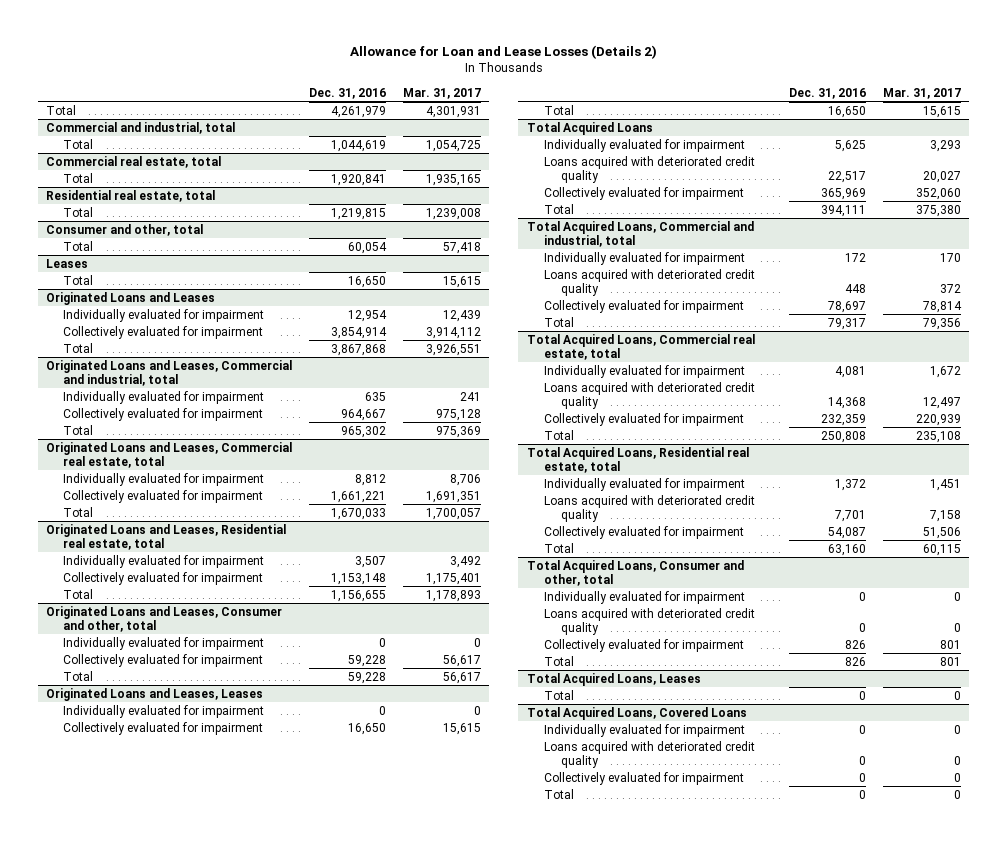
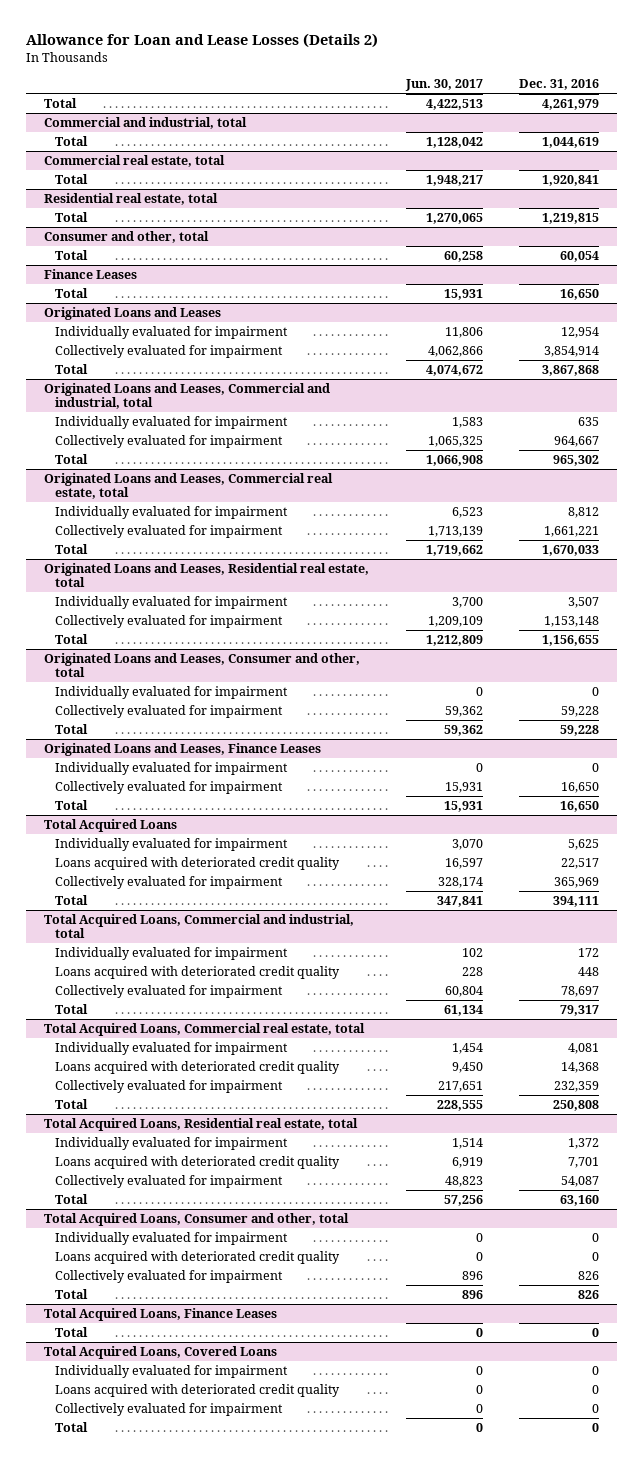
[402,87,481,99] Mar. 31, 2017 -> none
none -> [404,79,483,92] Jun. 30, 2017
[46,258,89,268] Leases -> [44,268,138,279] Finance Leases
[46,687,264,701] Originated Loans and Leases, Leases -> [44,742,322,756] Originated Loans and Leases, Finance Leases
[526,672,701,686] Total Acquired Loans, Leases -> [44,1307,278,1321] Total Acquired Loans, Finance Leases

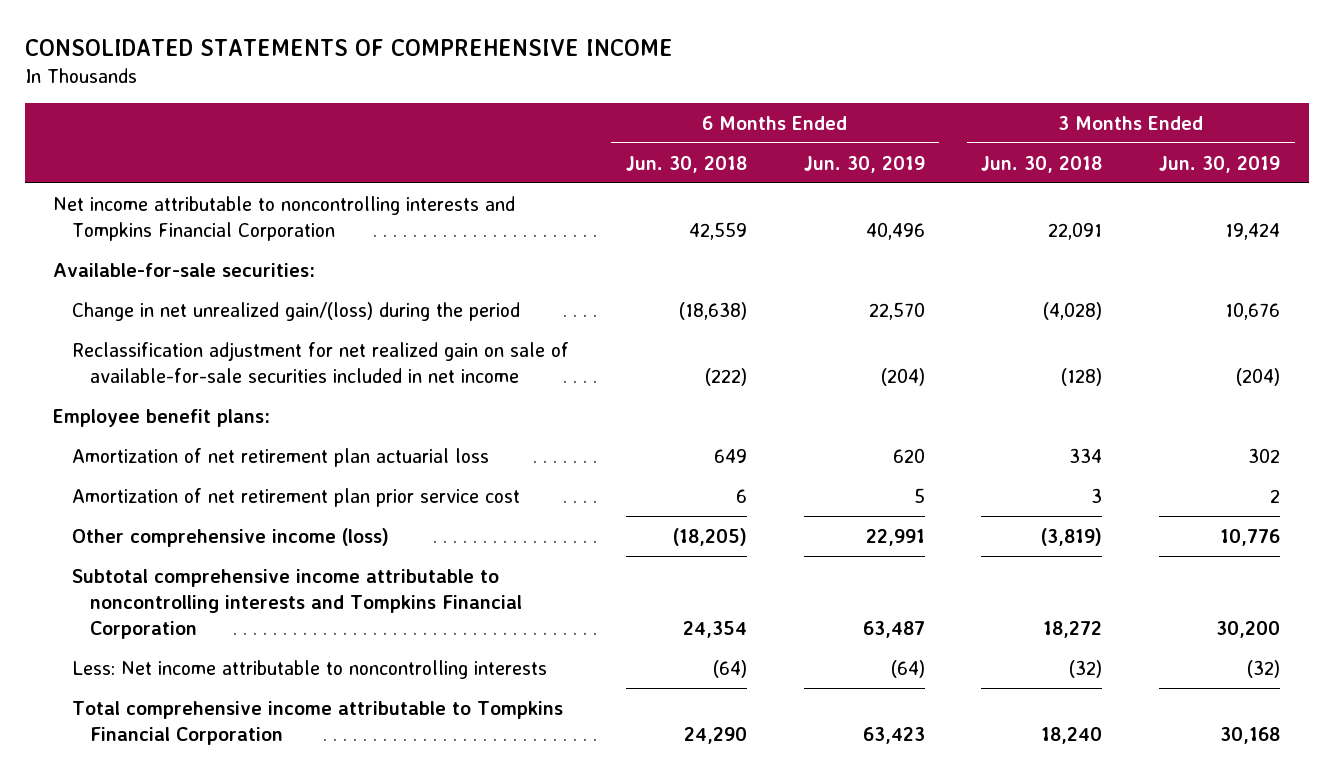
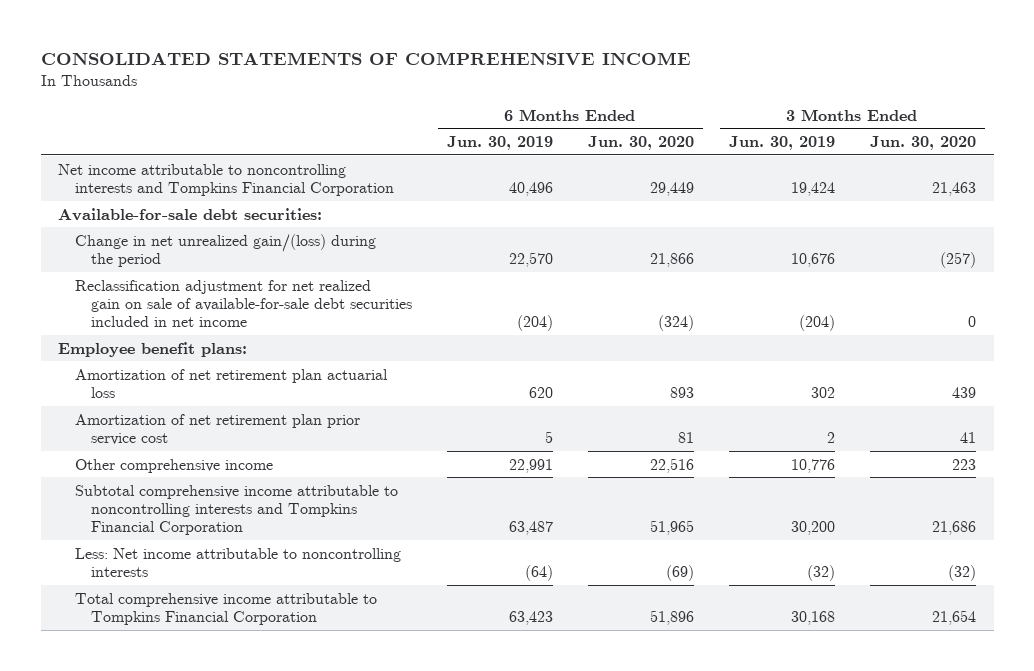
[625,155,747,173] Jun. 30, 2018 -> none
[981,155,1103,173] Jun. 30, 2018 -> none
none -> [587,135,694,150] Jun. 30, 2020
none -> [870,135,977,150] Jun. 30, 2020
[53,262,316,277] Available-for-sale securities: -> [58,207,323,221] Available-for-sale debt securities:
[71,341,569,383] Reclassification adjustment for net realized gain on sale of available-for-sale securities included in net income -> [74,279,412,327] Reclassification adjustment for net realized gain on sale of available-for-sale debt securities included in net income
[71,527,389,547] Other comprehensive income (loss) -> [74,458,273,473] Other comprehensive income

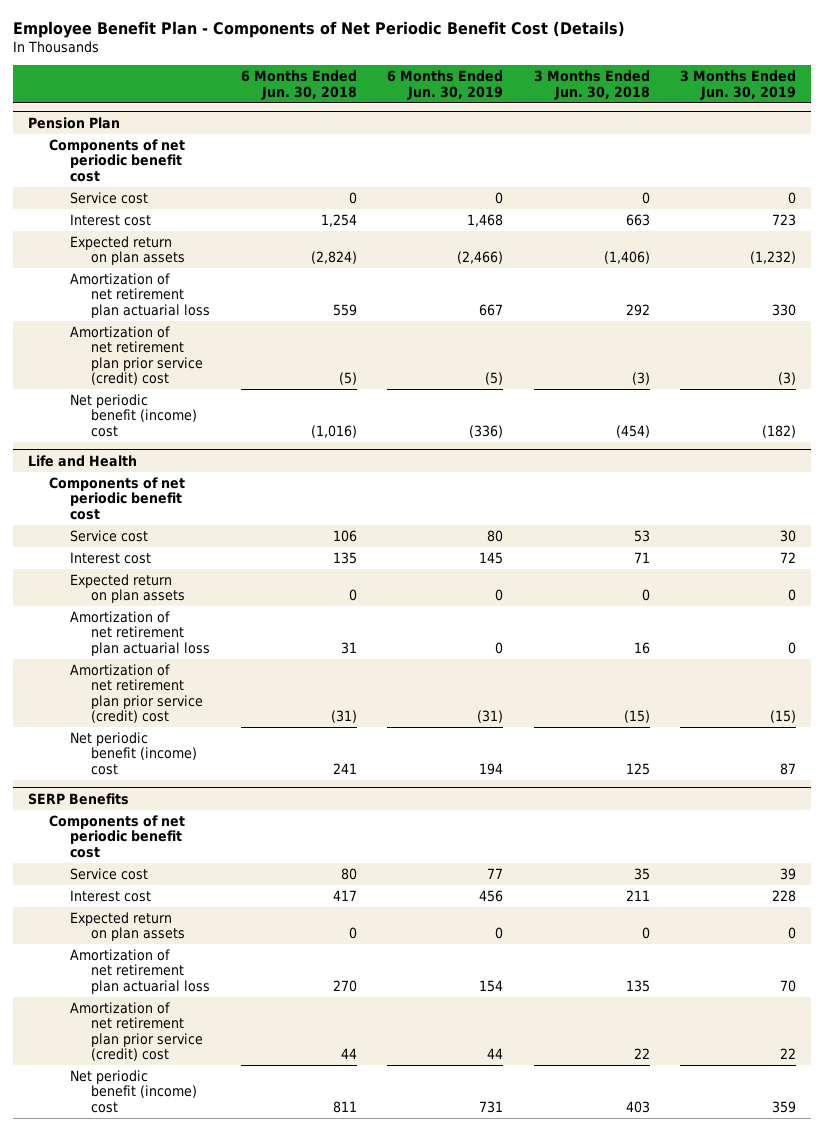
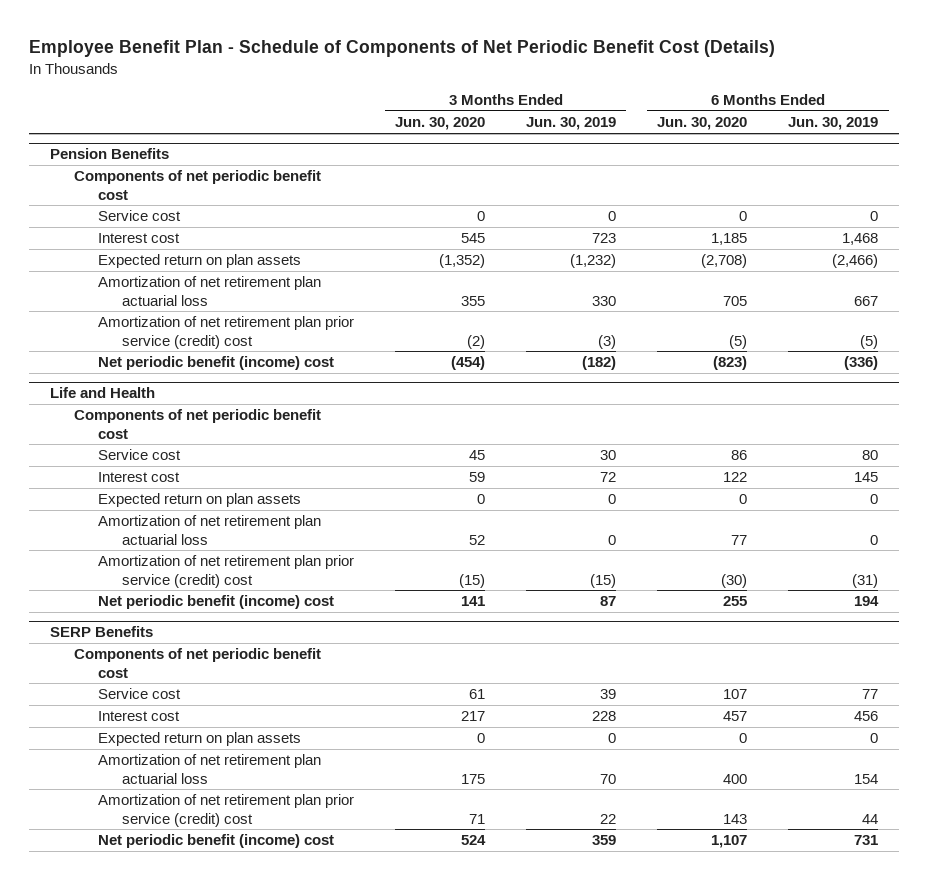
[13,20,626,38] Employee Benefit Plan - Components of Net Periodic Benefit Cost (Details) -> [29,40,776,58] Employee Benefit Plan - Schedule of Components of Net Periodic Benefit Cost (Details)
[240,70,357,100] 6 Months Ended Jun. 30, 2018 -> none
[533,70,650,100] 3 Months Ended Jun. 30, 2018 -> none
none -> [395,117,486,131] Jun. 30, 2020
none -> [657,117,748,131] Jun. 30, 2020
[28,116,121,129] Pension Plan -> [49,148,169,160] Pension Benefits

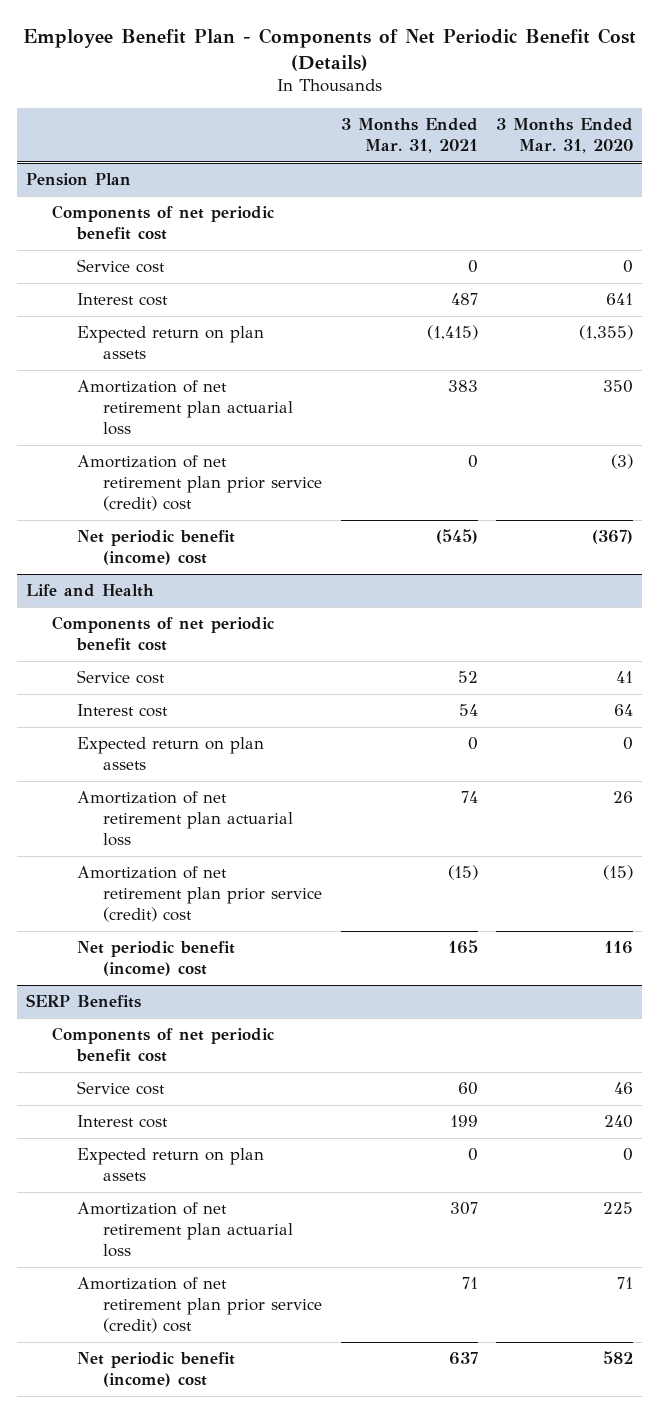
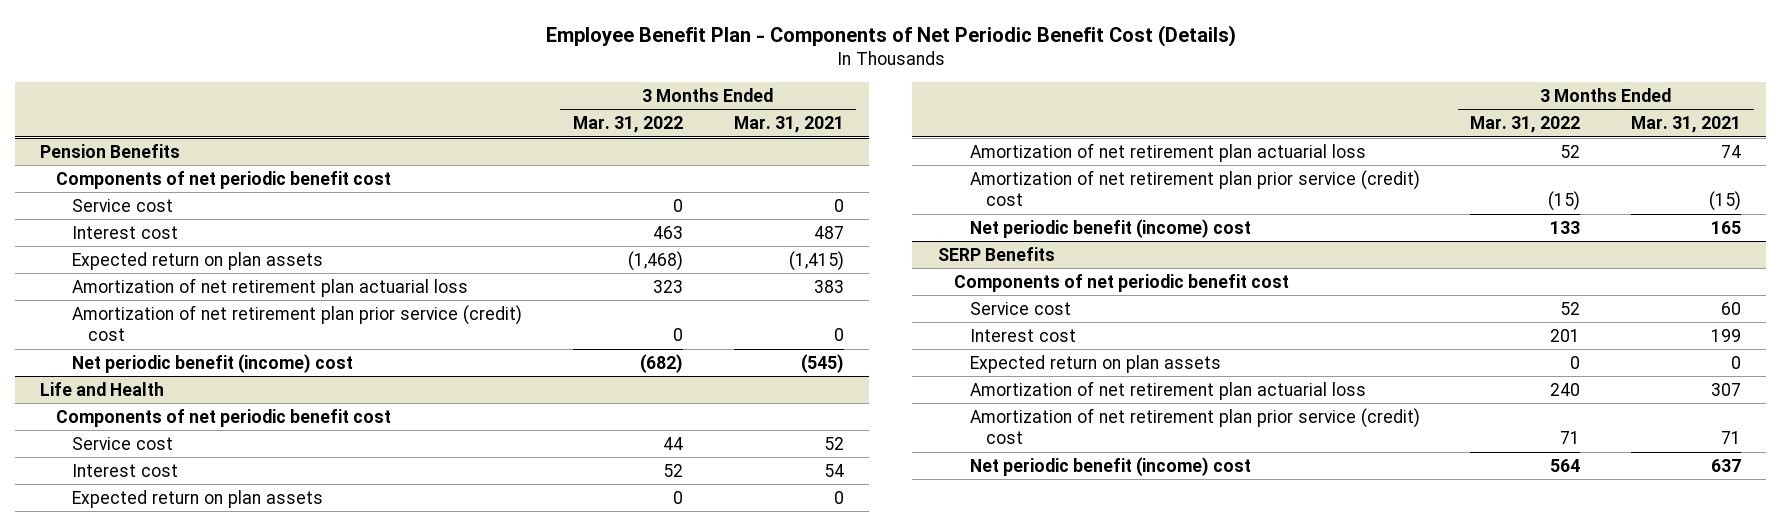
[496,118,634,154] 3 Months Ended Mar. 31, 2020 -> none
none -> [573,116,684,134] Mar. 31, 2022
[25,173,131,187] Pension Plan -> [40,143,181,158] Pension Benefits

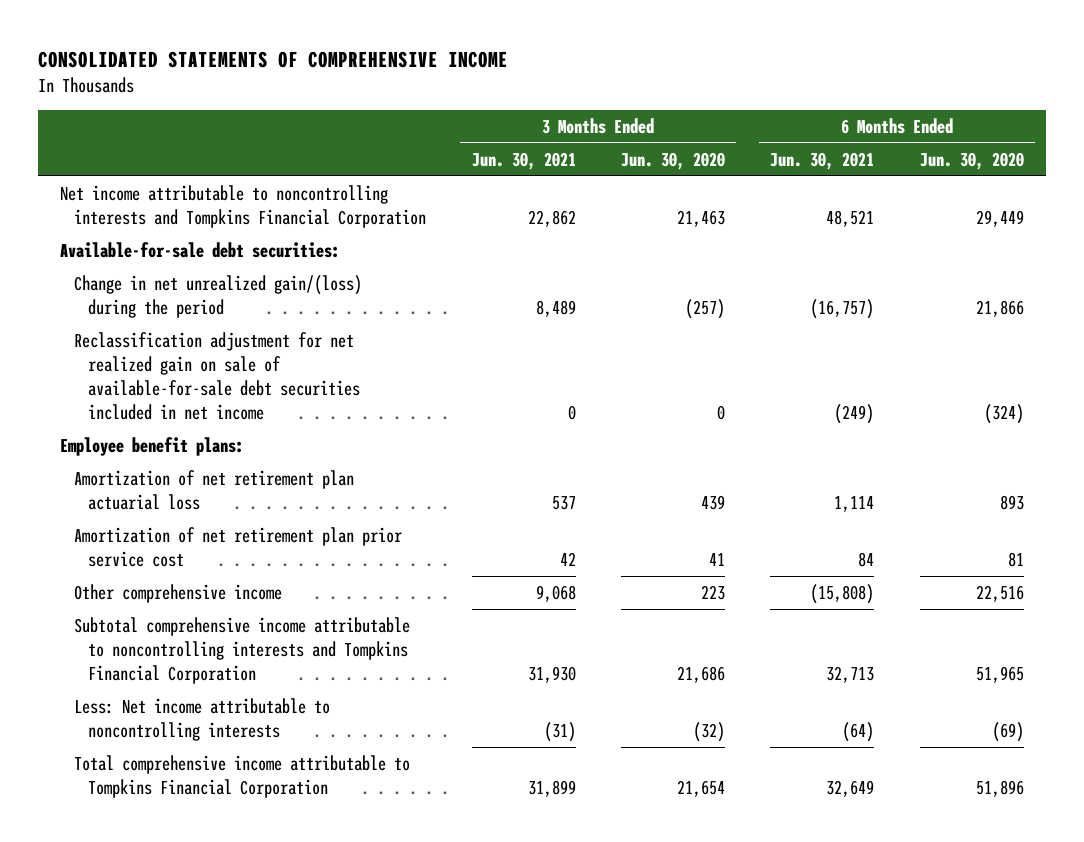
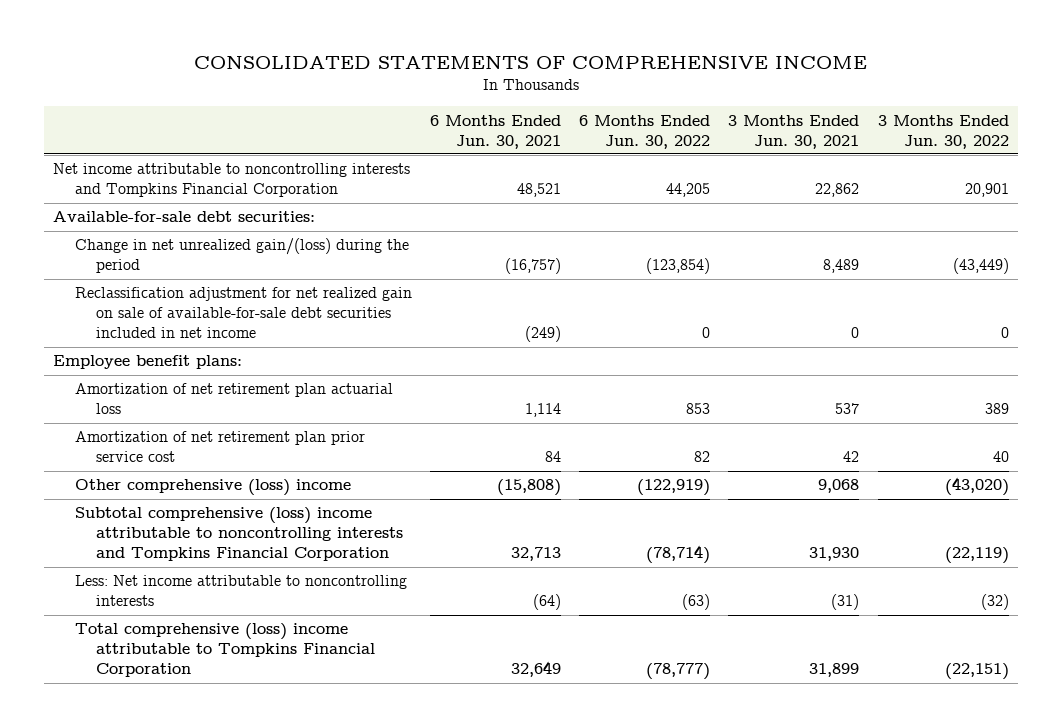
[620,151,725,170] Jun. 30, 2020 -> none
[919,151,1024,170] Jun. 30, 2020 -> none
none -> [579,114,711,149] 6 Months Ended Jun. 30, 2022
none -> [877,114,1009,149] 3 Months Ended Jun. 30, 2022
[74,583,283,603] Other comprehensive income -> [74,479,351,497] Other comprehensive (loss) income
[74,616,411,684] Subtotal comprehensive income attributable to noncontrolling interests and Tompkins Financial Corporation -> [74,507,404,562] Subtotal comprehensive (loss) income attributable to noncontrolling interests and Tompkins Financial Corporation
[74,754,411,798] Total comprehensive income attributable to Tompkins Financial Corporation -> [74,623,376,678] Total comprehensive (loss) income attributable to Tompkins Financial Corporation

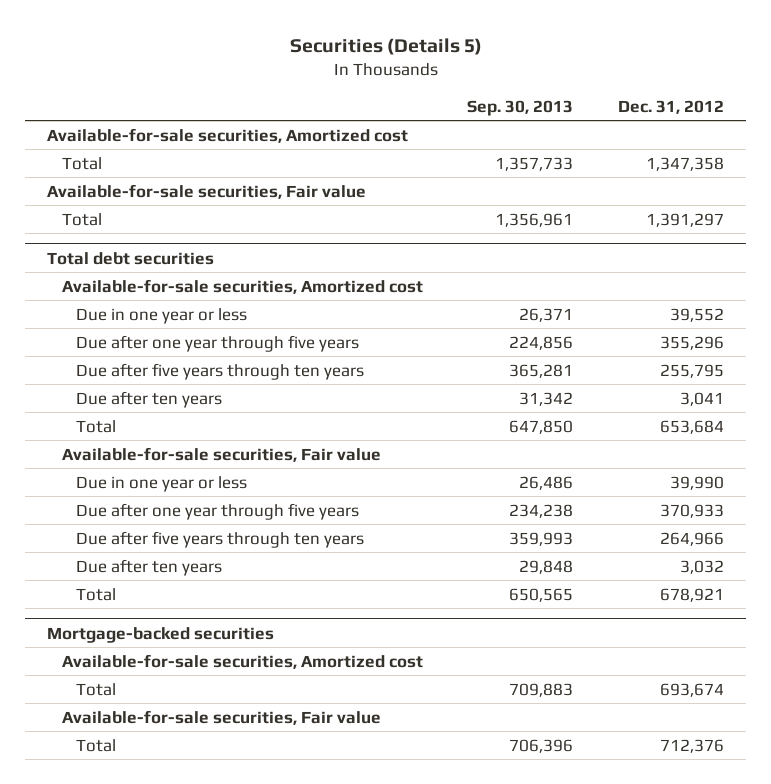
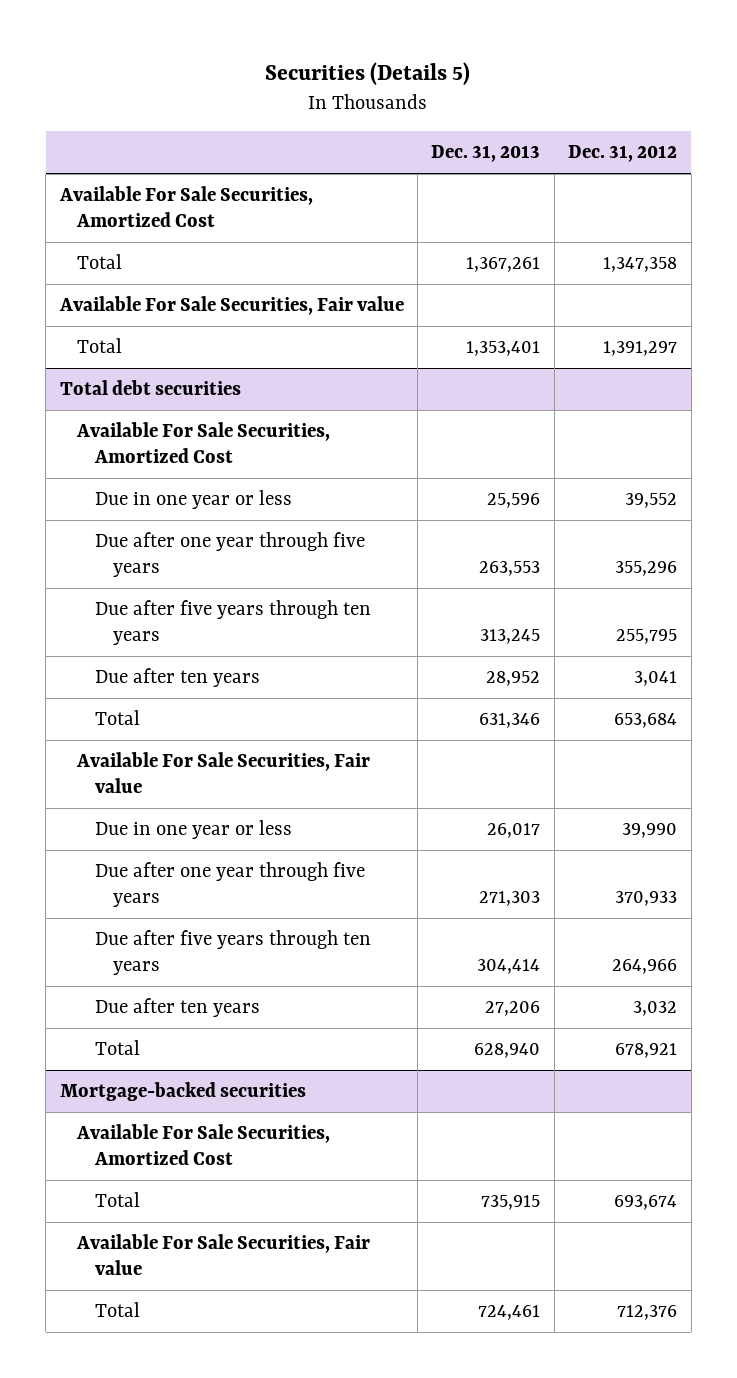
[467,99,574,116] Sep. 30, 2013 -> none
none -> [431,145,541,163] Dec. 31, 2013
[47,127,409,143] Available-for-sale securities, Amortized cost -> [58,186,313,228] Available For Sale Securities, Amortized Cost
[47,183,367,199] Available-for-sale securities, Fair value -> [58,296,404,316] Available For Sale Securities, Fair value
[61,278,423,294] Available-for-sale securities, Amortized cost -> [76,422,331,464] Available For Sale Securities, Amortized Cost
[61,446,381,462] Available-for-sale securities, Fair value -> [76,752,371,794] Available For Sale Securities, Fair value
[61,653,423,669] Available-for-sale securities, Amortized cost -> [76,1124,331,1166] Available For Sale Securities, Amortized Cost
[61,709,381,725] Available-for-sale securities, Fair value -> [76,1234,371,1276] Available For Sale Securities, Fair value

